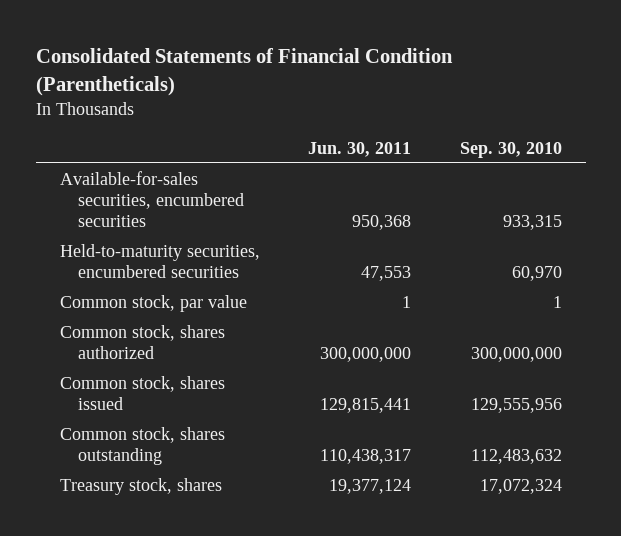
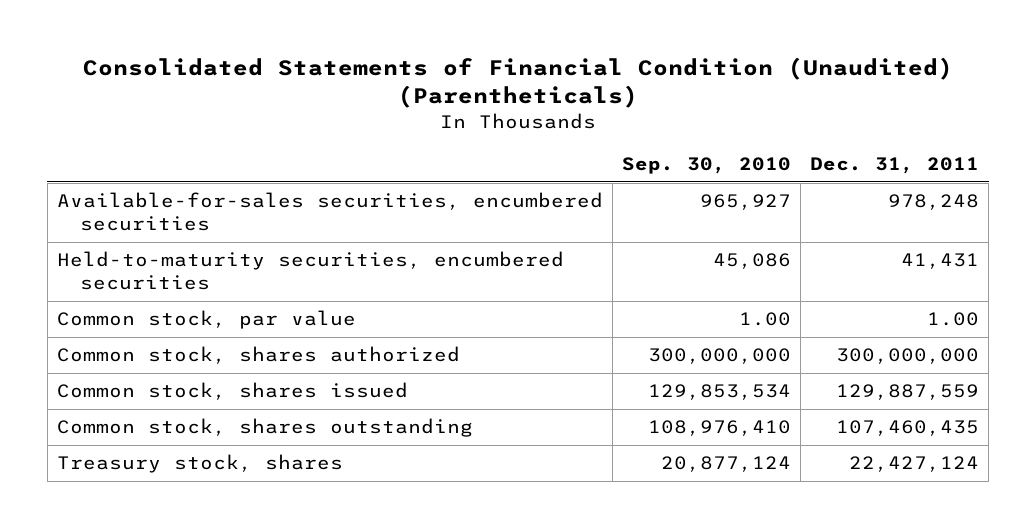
[35,48,453,96] Consolidated Statements of Financial Condition (Parentheticals) -> [82,57,953,109] Consolidated Statements of Financial Condition (Unaudited) (Parentheticals)
[308,141,412,157] Jun. 30, 2011 -> none
none -> [810,157,980,175] Dec. 31, 2011
[502,214,562,230] 933,315 -> [699,194,791,211] 965,927
[511,265,562,281] 60,970 -> [712,253,791,270] 45,086
[552,295,562,308] 1 -> [738,312,791,327] 1.00
[470,397,562,413] 129,555,956 -> [647,384,791,401] 129,853,534
[470,448,562,464] 112,483,632 -> [647,420,791,437] 108,976,410
[479,478,562,494] 17,072,324 -> [660,456,791,473] 20,877,124

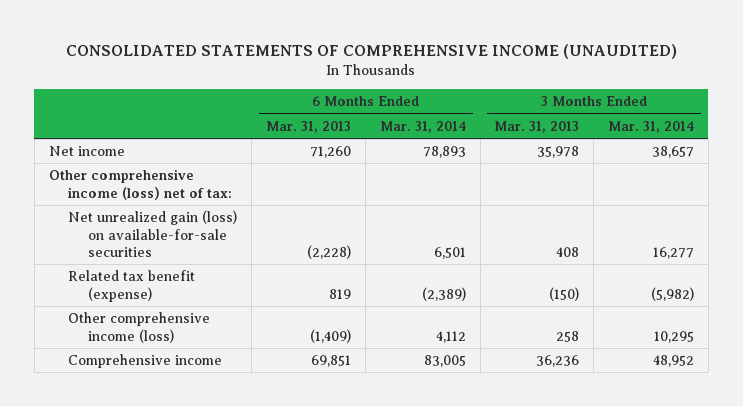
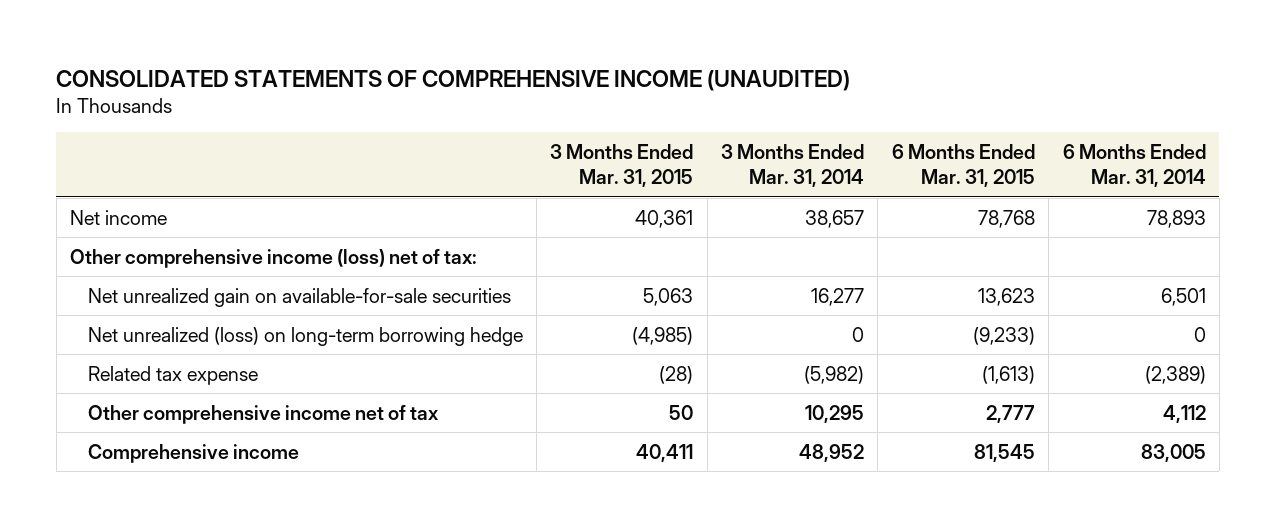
[266,120,352,133] Mar. 31, 2013 -> none
[494,120,580,133] Mar. 31, 2013 -> none
none -> [550,144,694,188] 3 Months Ended Mar. 31, 2015
none -> [891,144,1035,188] 6 Months Ended Mar. 31, 2015
[68,210,238,257] Net unrealized gain (loss) on available-for-sale securities -> [87,287,511,307] Net unrealized gain on available-for-sale securities
none -> [87,326,523,346] Net unrealized (loss) on long-term borrowing hedge
[68,270,196,302] Related tax benefit (expense) -> [87,365,258,385] Related tax expense
[68,312,211,343] Other comprehensive income (loss) -> [87,404,439,424] Other comprehensive income net of tax

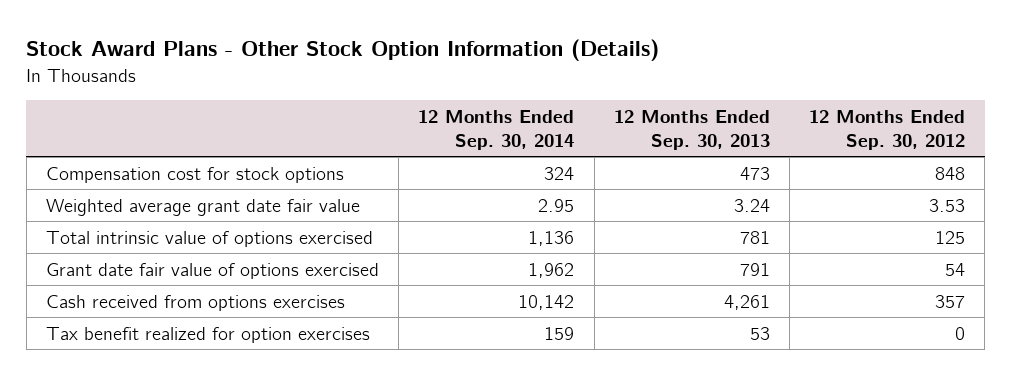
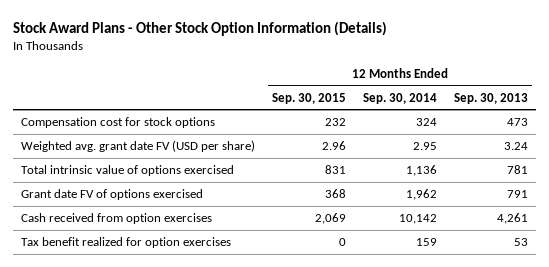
[809,110,966,150] 12 Months Ended Sep. 30, 2012 -> none
none -> [272,92,347,104] Sep. 30, 2015
[46,198,361,216] Weighted average grant date fair value -> [21,139,256,152] Weighted avg. grant date FV (USD per share)
[46,262,380,279] Grant date fair value of options exercised -> [21,188,204,200] Grant date FV of options exercised
[46,294,346,311] Cash received from options exercises -> [21,212,213,224] Cash received from option exercises

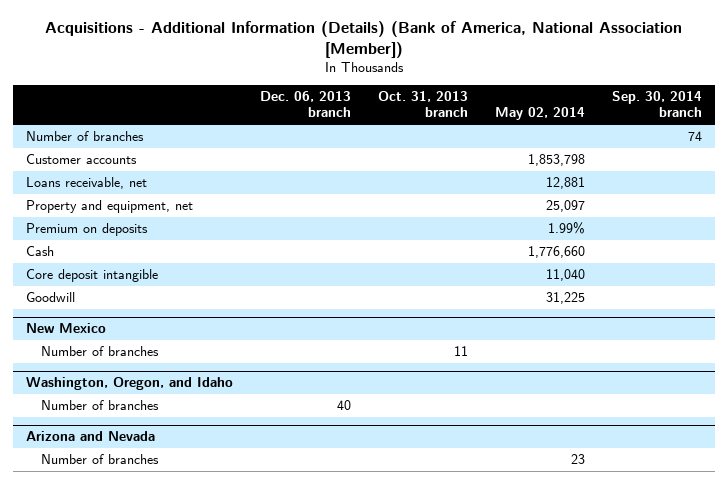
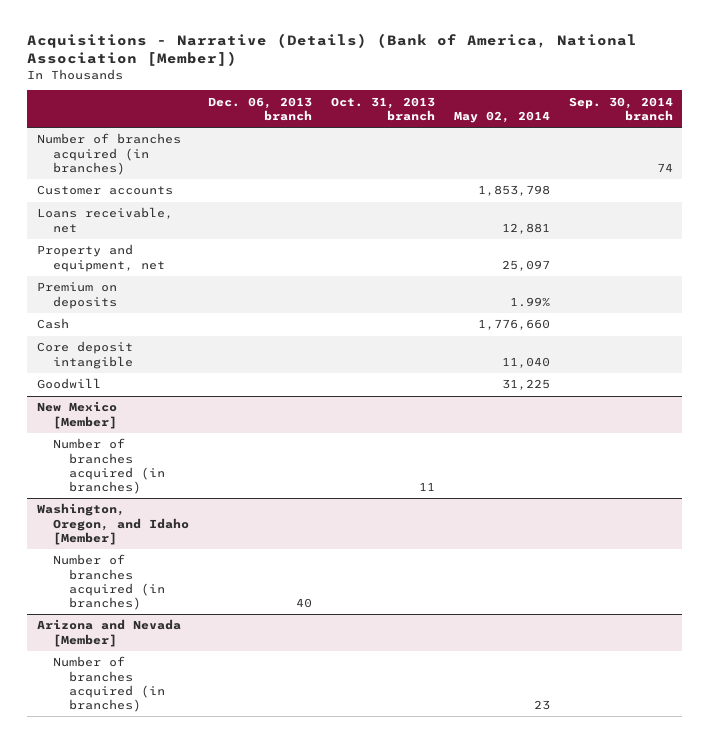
[44,21,682,58] Acquisitions - Additional Information (Details) (Bank of America, National Association [Member]) -> [27,33,638,67] Acquisitions - Narrative (Details) (Bank of America, National Association [Member])
[25,131,144,142] Number of branches -> [36,133,181,175] Number of branches acquired (in branches)
[25,323,106,334] New Mexico -> [36,401,117,429] New Mexico [Member]
[41,346,160,357] Number of branches -> [52,438,165,495] Number of branches acquired (in branches)
[25,377,233,391] Washington, Oregon, and Idaho -> [36,503,189,545] Washington, Oregon, and Idaho [Member]
[41,400,160,411] Number of branches -> [52,554,165,611] Number of branches acquired (in branches)
[25,431,155,442] Arizona and Nevada -> [36,619,181,647] Arizona and Nevada [Member]
[41,454,160,465] Number of branches -> [52,656,165,713] Number of branches acquired (in branches)

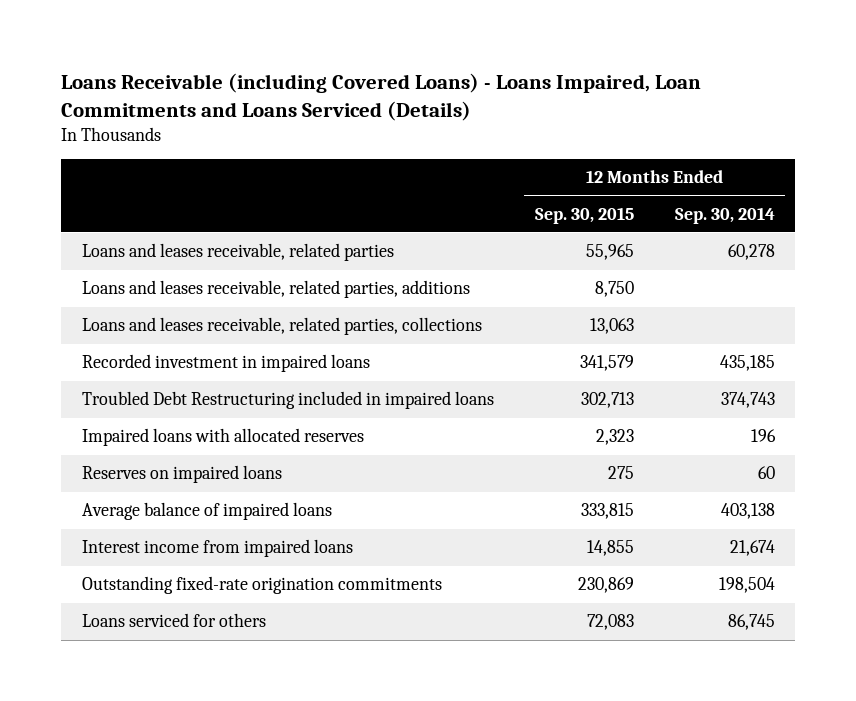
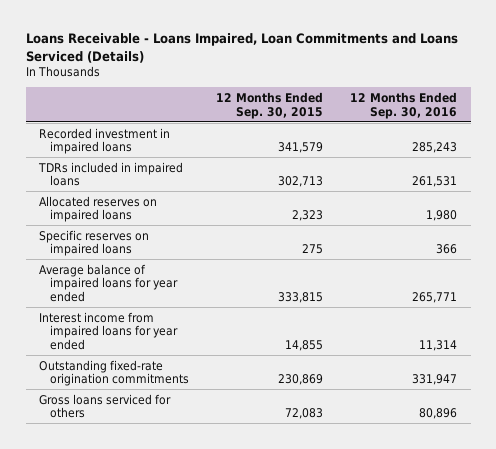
[61,72,702,121] Loans Receivable (including Covered Loans) - Loans Impaired, Loan Commitments and Loans Serviced (Details) -> [25,33,458,63] Loans Receivable - Loans Impaired, Loan Commitments and Loans Serviced (Details)
[674,206,775,224] Sep. 30, 2014 -> none
none -> [350,91,458,119] 12 Months Ended Sep. 30, 2016
[81,243,394,262] Loans and leases receivable, related parties -> none
[81,280,470,299] Loans and leases receivable, related parties, additions -> none
[81,317,482,336] Loans and leases receivable, related parties, collections -> none
[81,391,494,410] Troubled Debt Restructuring included in impaired loans -> [38,161,184,187] TDRs included in impaired loans
[81,428,364,447] Impaired loans with allocated reserves -> [39,195,158,223] Allocated reserves on impaired loans
[81,465,282,484] Reserves on impaired loans -> [39,229,150,257] Specific reserves on impaired loans
[81,502,332,521] Average balance of impaired loans -> [39,263,179,303] Average balance of impaired loans for year ended
[81,539,353,558] Interest income from impaired loans -> [39,311,179,351] Interest income from impaired loans for year ended
[81,613,266,628] Loans serviced for others -> [39,393,172,419] Gross loans serviced for others

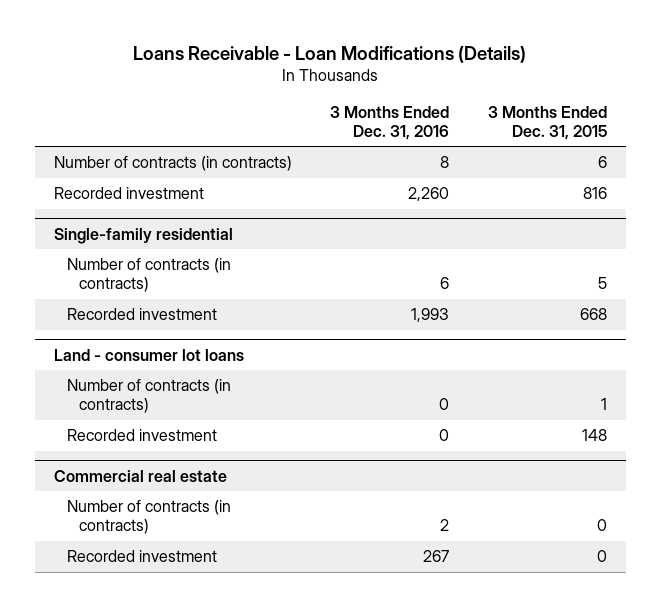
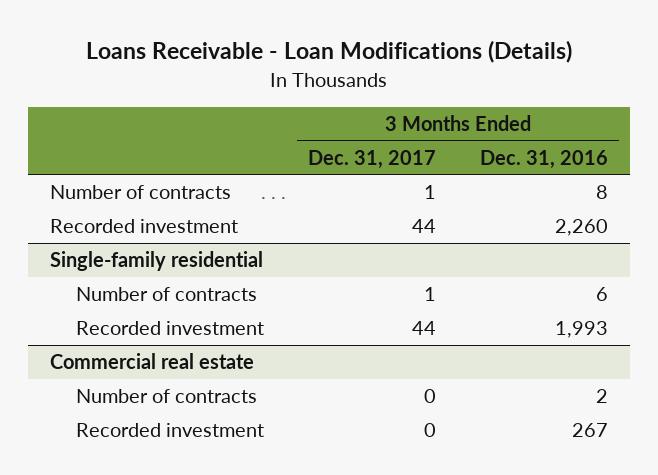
[487,106,607,140] 3 Months Ended Dec. 31, 2015 -> none
none -> [307,149,436,169] Dec. 31, 2017
[54,156,293,172] Number of contracts (in contracts) -> [49,185,231,200] Number of contracts
[66,258,231,292] Number of contracts (in contracts) -> [75,287,257,302] Number of contracts
[54,348,245,361] Land - consumer lot loans -> none
[66,379,231,413] Number of contracts (in contracts) -> none
[66,429,217,442] Recorded investment -> none
[66,500,231,534] Number of contracts (in contracts) -> [75,389,257,404] Number of contracts

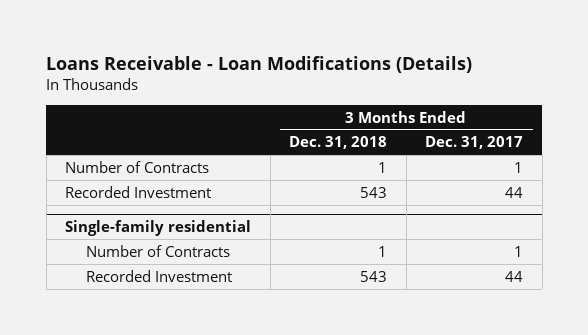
[479,149,608,169] Dec. 31, 2016 -> none
none -> [289,136,388,150] Dec. 31, 2018
[49,185,231,200] Number of contracts -> [65,160,210,173] Number of Contracts
[49,219,238,234] Recorded investment -> [65,185,212,198] Recorded Investment
[49,353,254,370] Commercial real estate -> none
[75,389,257,404] Number of contracts -> none
[75,423,264,438] Recorded investment -> none
[75,287,257,302] Number of contracts -> [85,244,230,257] Number of Contracts
[75,321,264,336] Recorded investment -> [85,269,232,282] Recorded Investment

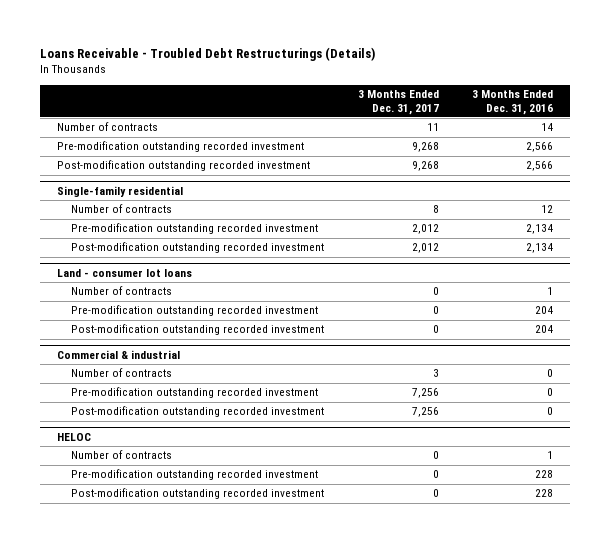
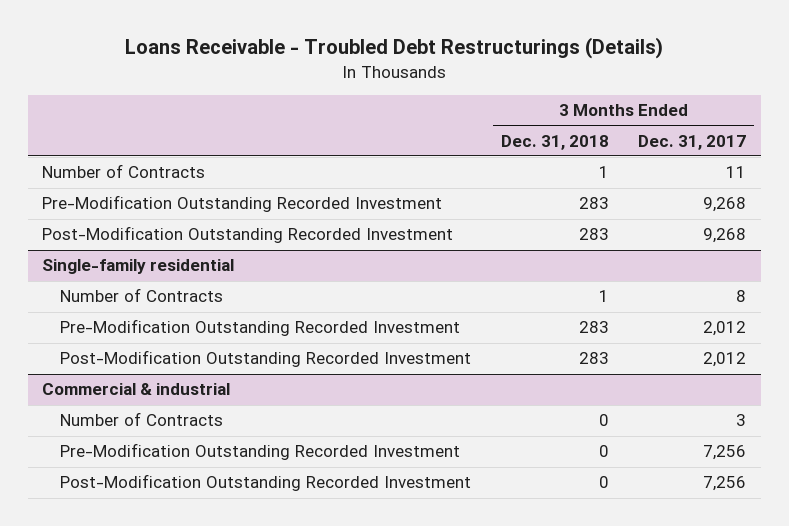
[472,90,554,115] 3 Months Ended Dec. 31, 2016 -> none
none -> [500,134,609,150] Dec. 31, 2018
[56,122,158,132] Number of contracts -> [42,164,206,179] Number of Contracts
[56,141,304,153] Pre-modification outstanding recorded investment -> [42,195,443,213] Pre-Modification Outstanding Recorded Investment
[56,160,310,172] Post-modification outstanding recorded investment -> [42,226,454,244] Post-Modification Outstanding Recorded Investment
[56,269,192,278] Land - consumer lot loans -> none
[70,286,172,296] Number of contracts -> none
[70,305,318,317] Pre-modification outstanding recorded investment -> none
[70,324,324,336] Post-modification outstanding recorded investment -> none
[70,204,172,214] Number of contracts -> [60,288,224,303] Number of Contracts
[70,223,318,235] Pre-modification outstanding recorded investment -> [60,319,461,337] Pre-Modification Outstanding Recorded Investment
[70,242,324,254] Post-modification outstanding recorded investment -> [60,350,472,368] Post-Modification Outstanding Recorded Investment
[56,433,91,442] HELOC -> none
[70,450,172,460] Number of contracts -> none
[70,469,318,481] Pre-modification outstanding recorded investment -> none
[70,488,324,500] Post-modification outstanding recorded investment -> none
[70,368,172,378] Number of contracts -> [60,412,224,427] Number of Contracts
[70,387,318,399] Pre-modification outstanding recorded investment -> [60,443,461,461] Pre-Modification Outstanding Recorded Investment
[70,406,324,418] Post-modification outstanding recorded investment -> [60,474,472,492] Post-Modification Outstanding Recorded Investment

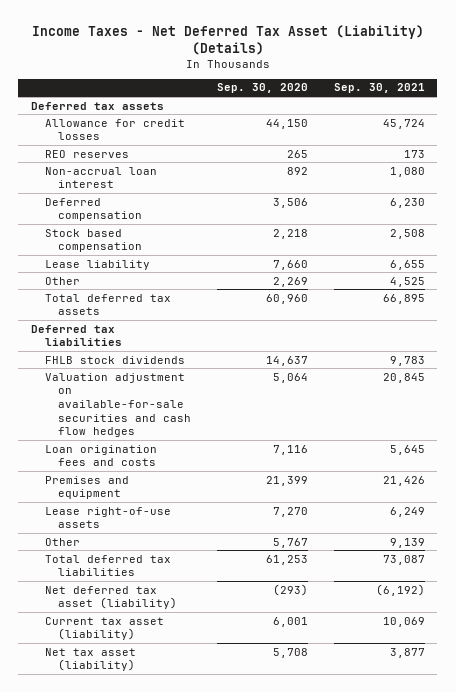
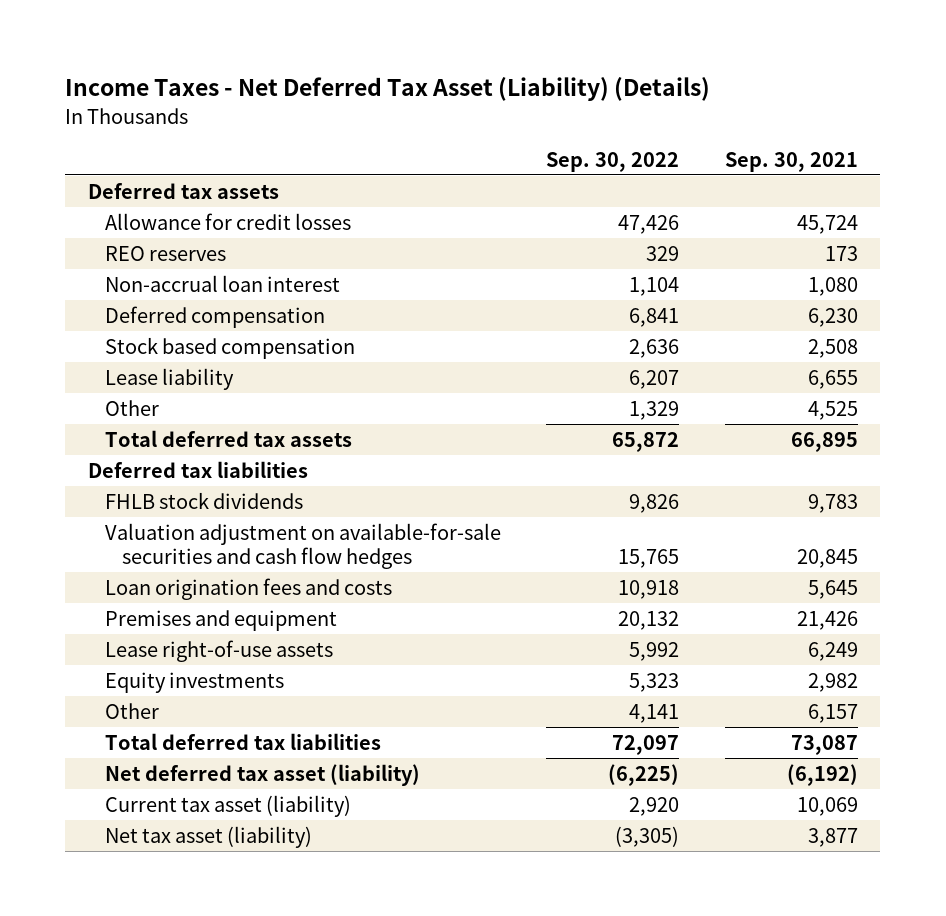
[216,83,308,94] Sep. 30, 2020 -> none
none -> [546,151,680,172] Sep. 30, 2022
none -> [104,671,284,693] Equity investments
[389,537,425,548] 9,139 -> [807,703,858,723] 6,157

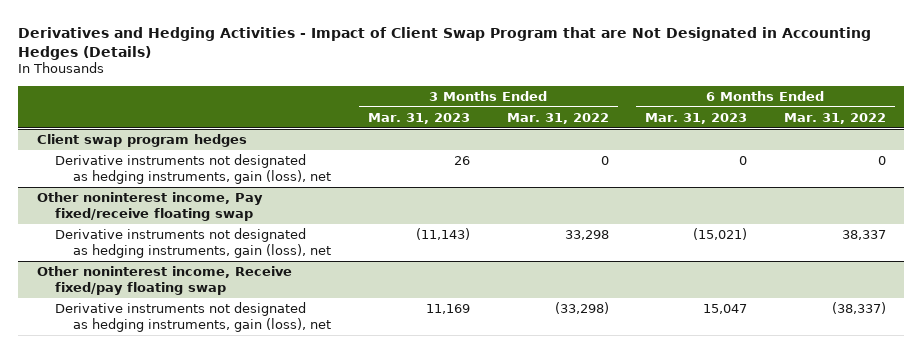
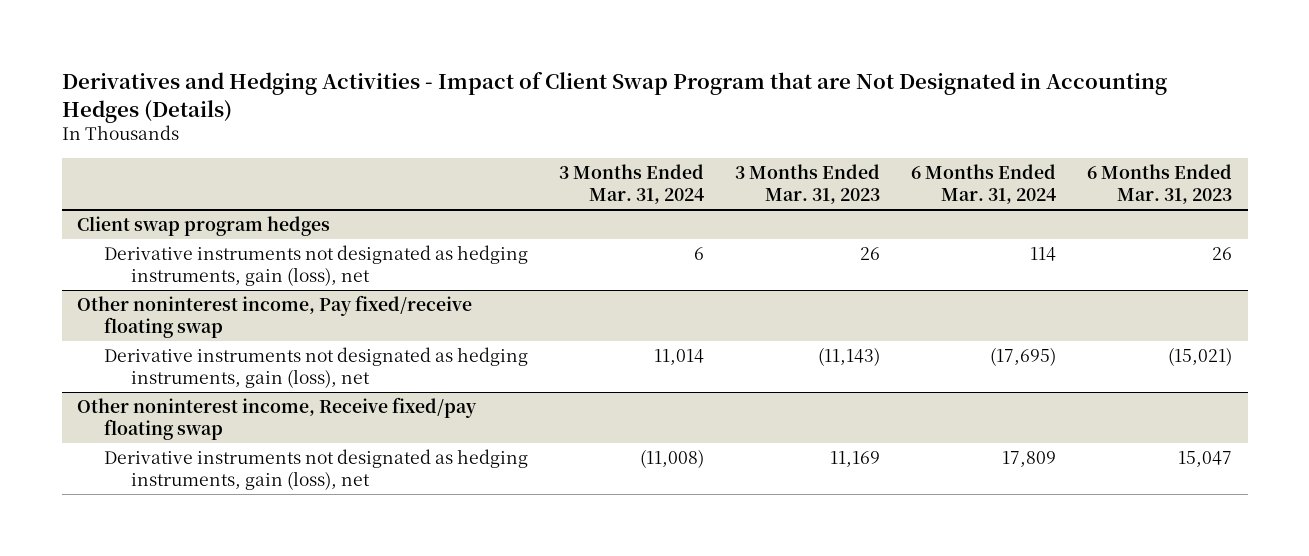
[506,112,609,124] Mar. 31, 2022 -> none
[783,112,886,124] Mar. 31, 2022 -> none
none -> [559,164,705,205] 3 Months Ended Mar. 31, 2024
none -> [911,164,1057,205] 6 Months Ended Mar. 31, 2024
[739,156,748,166] 0 -> [1212,247,1233,261] 26

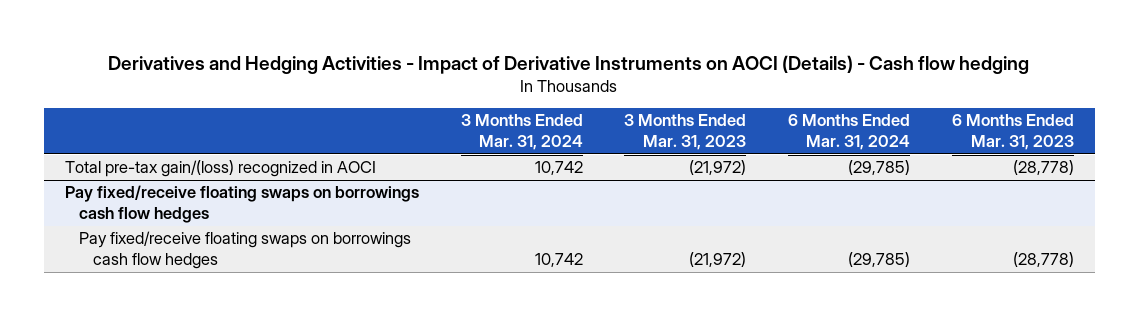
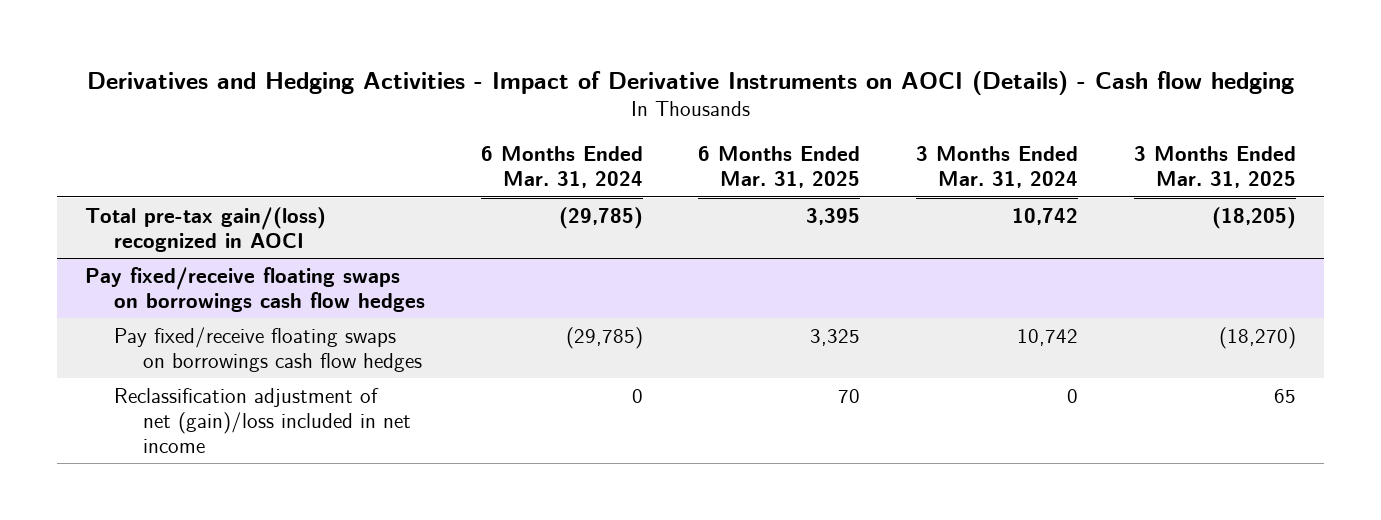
[624,114,747,151] 3 Months Ended Mar. 31, 2023 -> none
[951,114,1074,151] 6 Months Ended Mar. 31, 2023 -> none
none -> [698,146,861,189] 6 Months Ended Mar. 31, 2025
none -> [1133,146,1296,189] 3 Months Ended Mar. 31, 2025
none -> [114,387,411,453] Reclassification adjustment of net (gain)/loss included in net income

